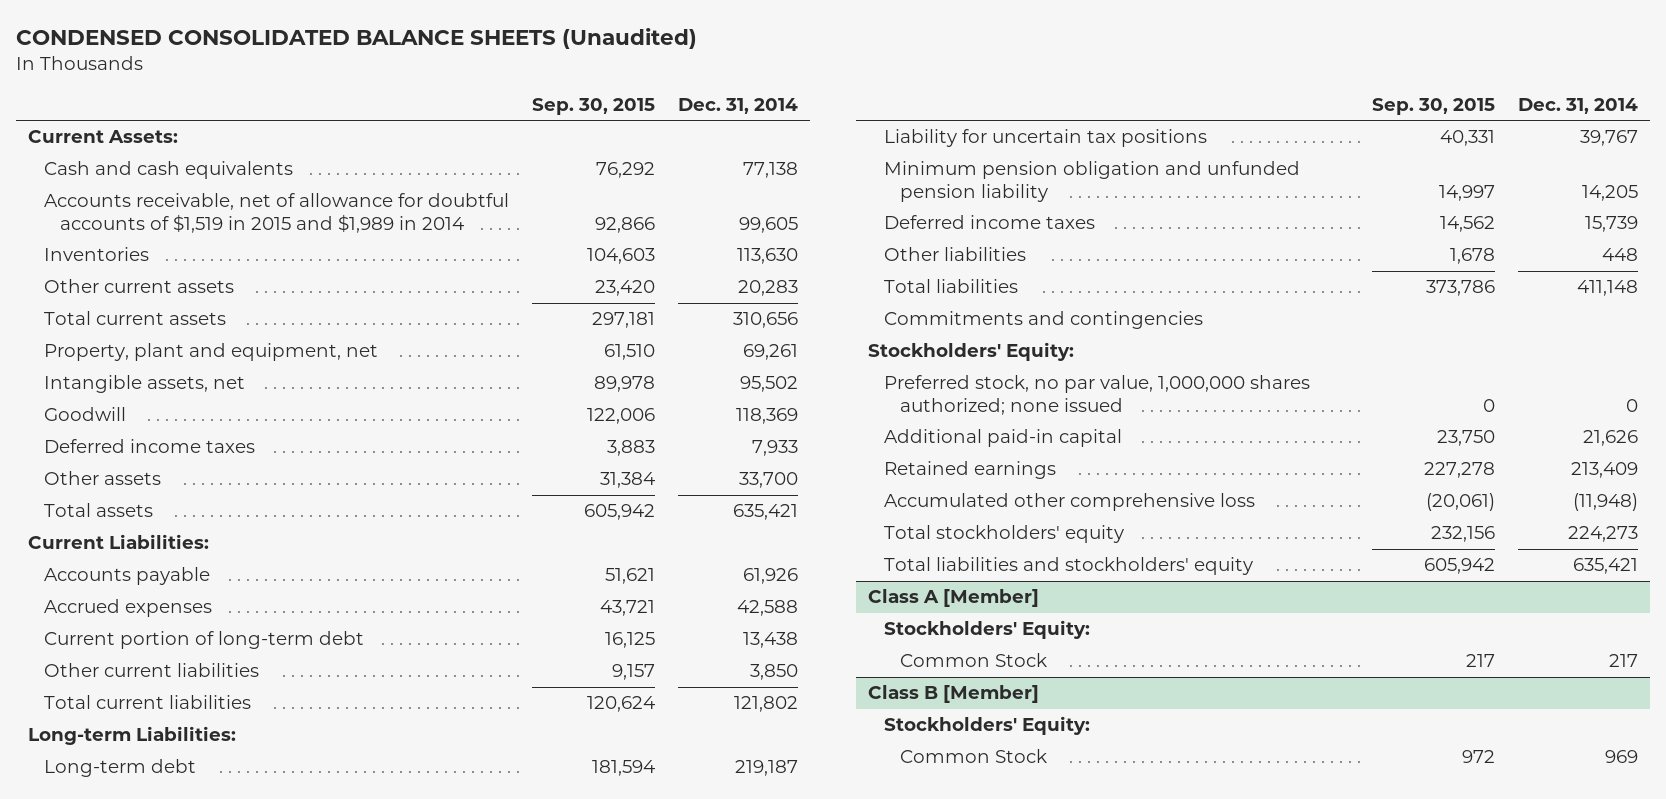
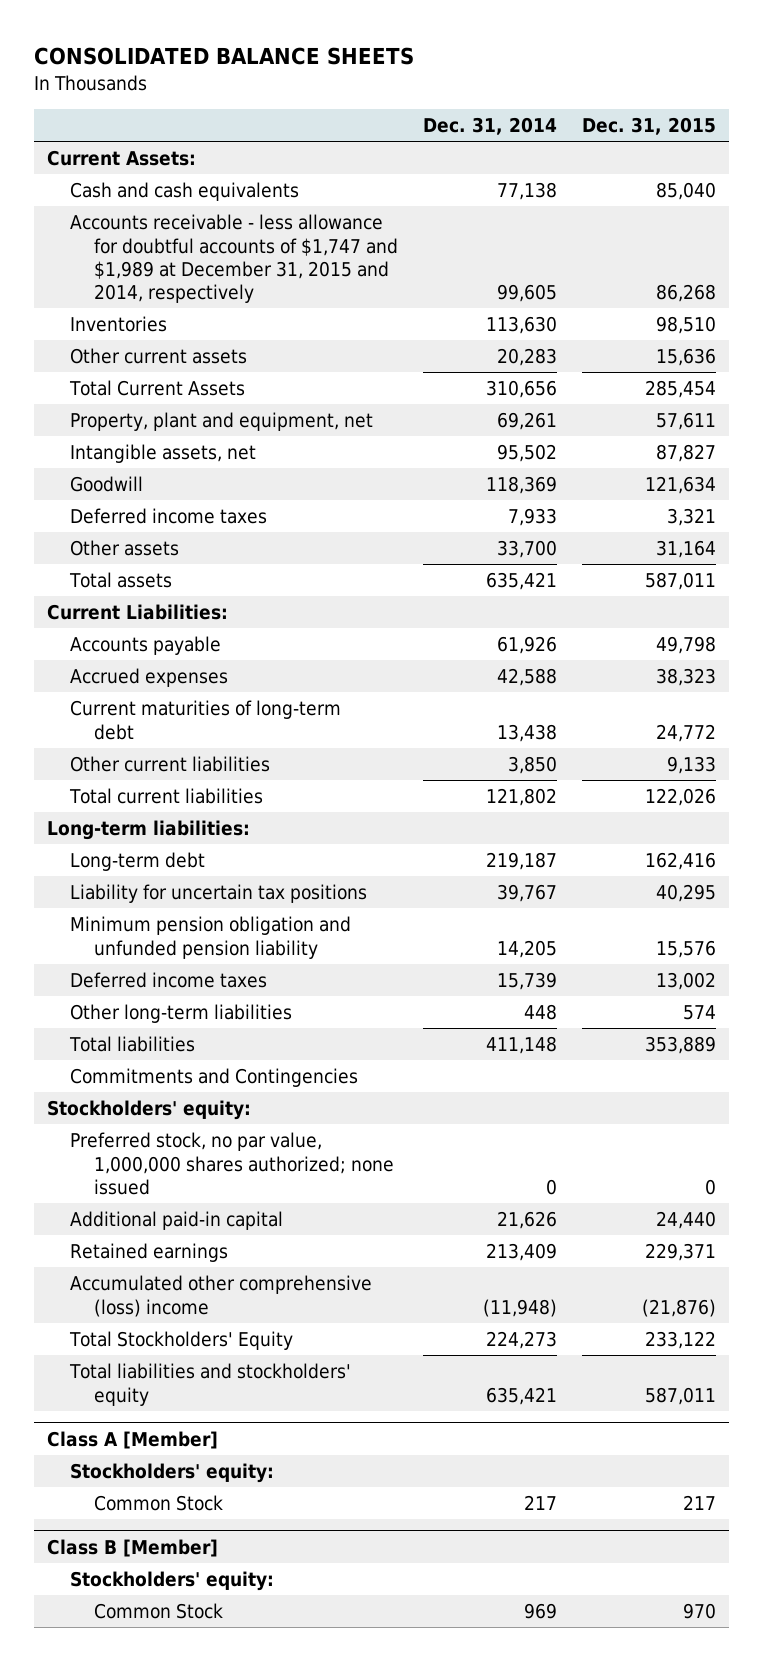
[16,27,698,49] CONDENSED CONSOLIDATED BALANCE SHEETS (Unaudited) -> [34,47,415,66] CONSOLIDATED BALANCE SHEETS
[531,97,655,115] Sep. 30, 2015 -> none
none -> [581,117,716,136] Dec. 31, 2015
[43,193,509,233] Accounts receivable, net of allowance for doubtful accounts of $1,519 in 2015 and $1,989 in 2014 -> [70,214,398,304] Accounts receivable - less allowance for doubtful accounts of $1,747 and $1,989 at December 31, 2015 and 2014, respectively
[43,311,226,326] Total current assets -> [69,380,246,397] Total Current Assets
[43,631,364,650] Current portion of long-term debt -> [70,700,342,740] Current maturities of long-term debt
[27,726,236,746] Long-term Liabilities: -> [46,820,250,841] Long-term liabilities:
[883,247,1026,262] Other liabilities -> [70,1004,293,1024] Other long-term liabilities
[883,311,1203,330] Commitments and contingencies -> [70,1068,359,1088] Commitments and Contingencies
[867,342,1074,362] Stockholders' Equity: -> [46,1100,251,1121] Stockholders' equity:
[883,493,1255,512] Accumulated other comprehensive loss -> [70,1275,373,1317] Accumulated other comprehensive (loss) income
[883,525,1124,544] Total stockholders' equity -> [69,1331,294,1351] Total Stockholders' Equity
[883,620,1090,640] Stockholders' Equity: -> [70,1463,275,1484] Stockholders' equity:
[883,716,1090,736] Stockholders' Equity: -> [70,1571,275,1592] Stockholders' equity:

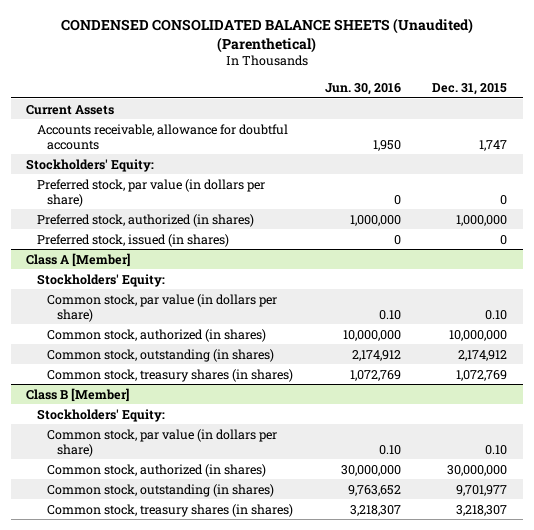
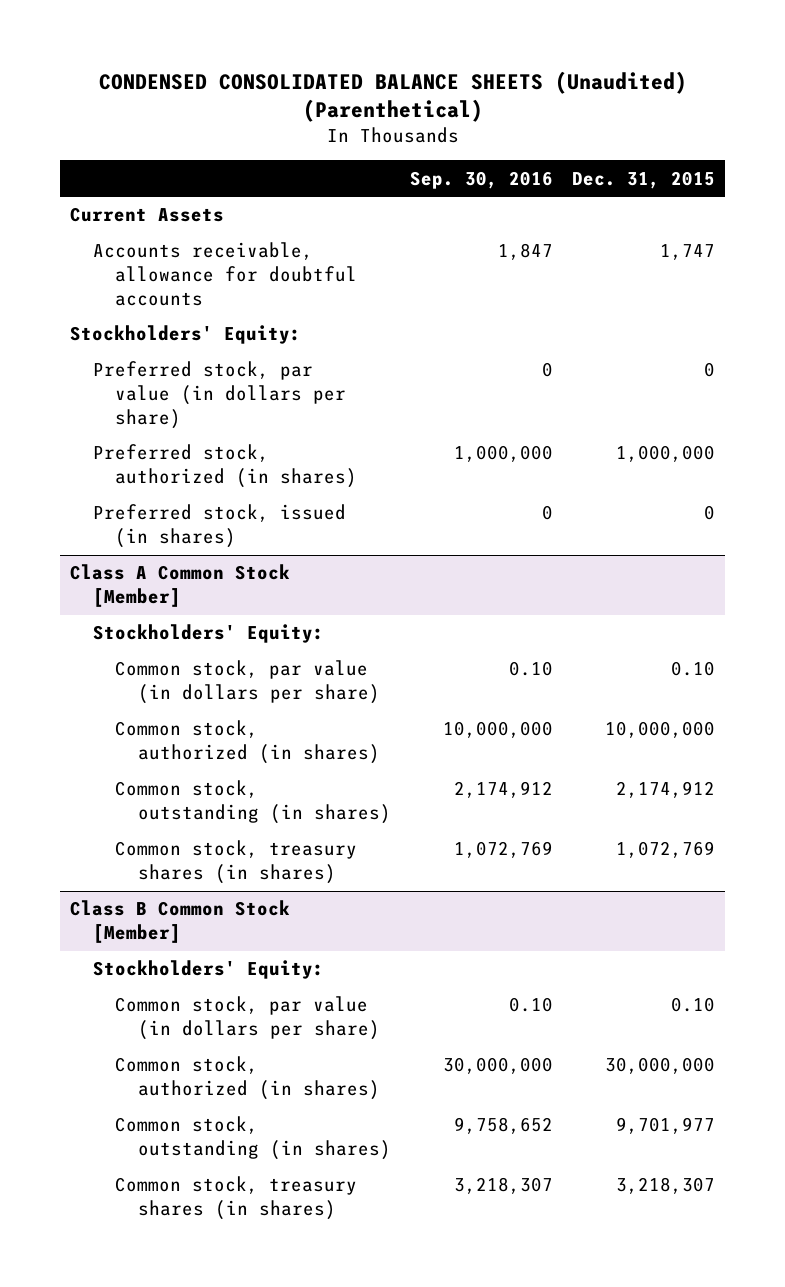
[324,82,401,95] Jun. 30, 2016 -> none
none -> [410,170,554,189] Sep. 30, 2016
[26,252,131,267] Class A [Member] -> [69,564,290,608] Class A Common Stock [Member]
[26,387,130,402] Class B [Member] -> [69,900,290,944] Class B Common Stock [Member]

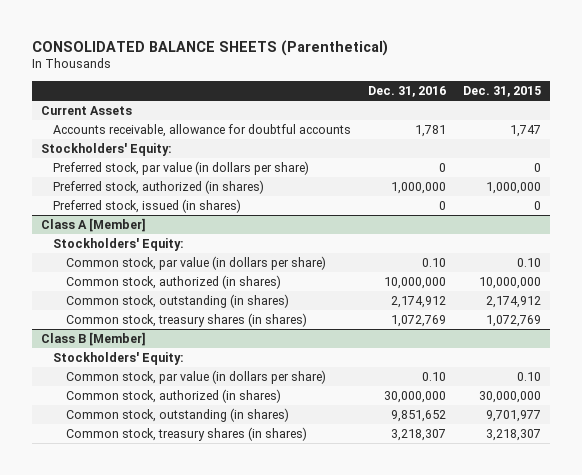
[98,70,687,123] CONDENSED CONSOLIDATED BALANCE SHEETS (Unaudited) (Parenthetical) -> [32,39,389,56] CONSOLIDATED BALANCE SHEETS (Parenthetical)
[410,170,554,189] Sep. 30, 2016 -> none
none -> [368,85,447,97] Dec. 31, 2016
[69,564,290,608] Class A Common Stock [Member] -> [40,217,146,232] Class A [Member]
[69,900,290,944] Class B Common Stock [Member] -> [40,331,146,346] Class B [Member]

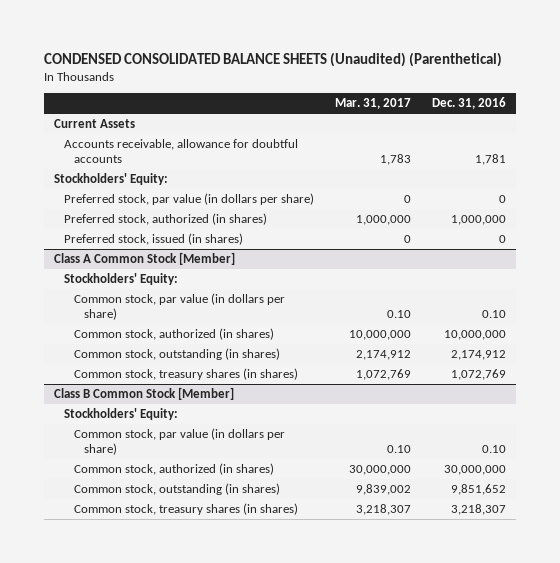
[32,39,389,56] CONSOLIDATED BALANCE SHEETS (Parenthetical) -> [43,51,502,67] CONDENSED CONSOLIDATED BALANCE SHEETS (Unaudited) (Parenthetical)
[463,85,542,97] Dec. 31, 2015 -> none
none -> [334,98,411,110] Mar. 31, 2017
[40,217,146,232] Class A [Member] -> [54,252,236,266] Class A Common Stock [Member]
[40,331,146,346] Class B [Member] -> [54,387,235,401] Class B Common Stock [Member]

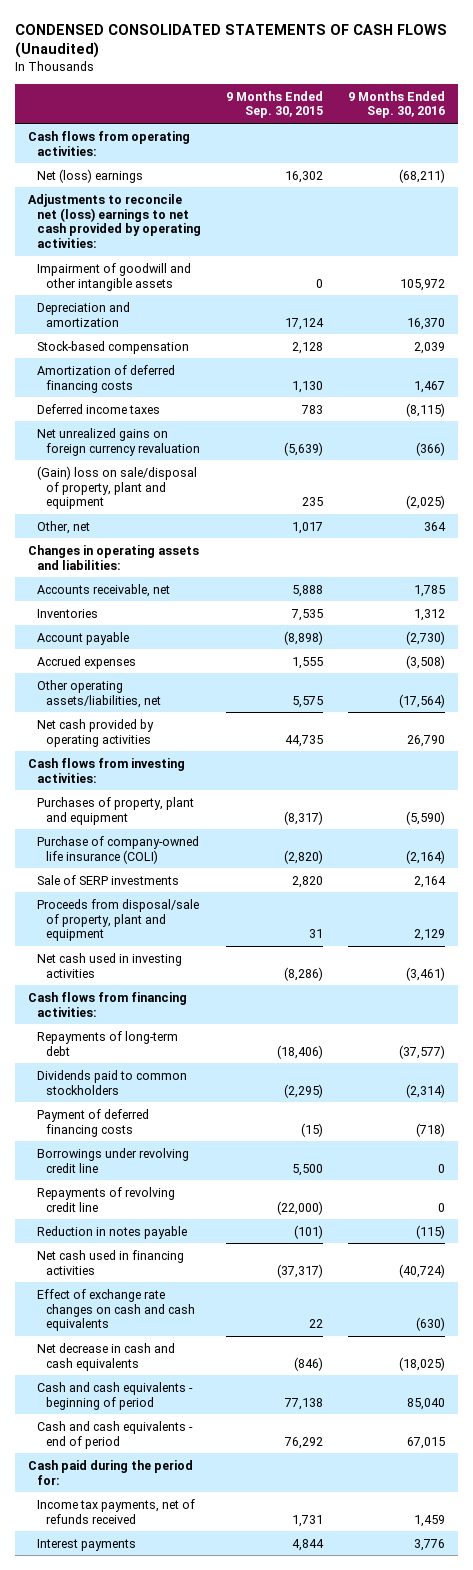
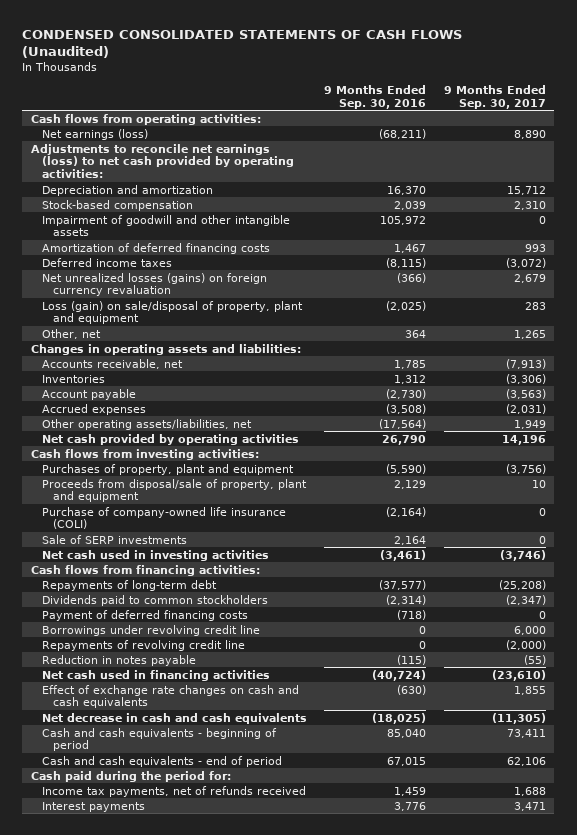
[226,90,324,119] 9 Months Ended Sep. 30, 2015 -> none
none -> [443,84,546,109] 9 Months Ended Sep. 30, 2017
[37,168,144,183] Net (loss) earnings -> [42,128,149,140] Net earnings (loss)
[27,193,202,249] Adjustments to reconcile net (loss) earnings to net cash provided by operating activities: -> [31,143,295,179] Adjustments to reconcile net earnings (loss) to net cash provided by operating activities:
[37,262,192,291] Impairment of goodwill and other intangible assets -> [42,214,291,237] Impairment of goodwill and other intangible assets
[37,427,201,456] Net unrealized gains on foreign currency revaluation -> [42,272,268,297] Net unrealized losses (gains) on foreign currency revaluation
[37,465,198,510] (Gain) loss on sale/disposal of property, plant and equipment -> [42,300,304,325] Loss (gain) on sale/disposal of property, plant and equipment
[37,898,200,942] Proceeds from disposal/sale of property, plant and equipment -> [42,478,308,503] Proceeds from disposal/sale of property, plant and equipment

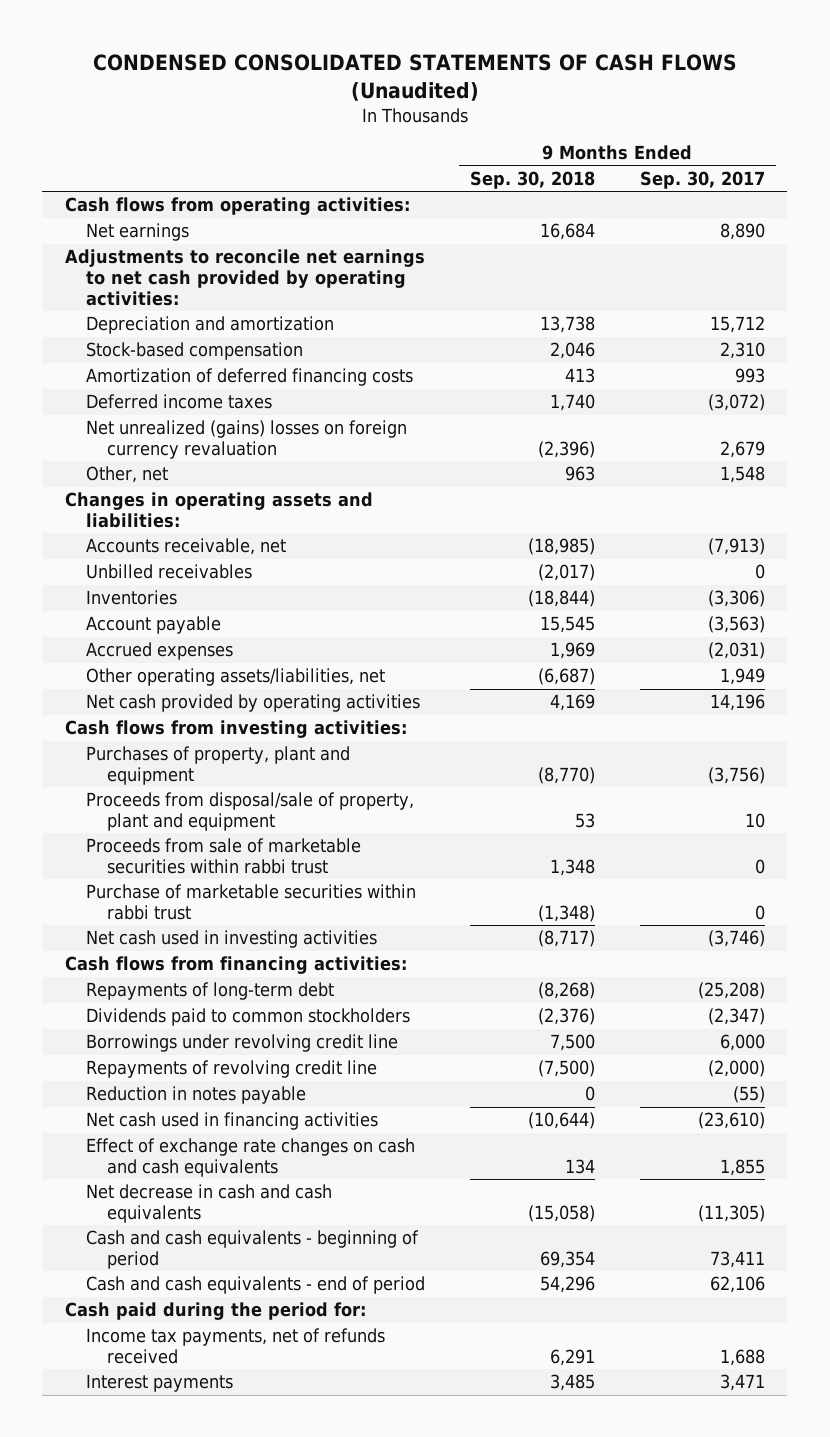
[324,84,427,109] 9 Months Ended Sep. 30, 2016 -> none
none -> [469,171,595,190] Sep. 30, 2018
[42,128,149,140] Net earnings (loss) -> [85,223,189,242] Net earnings
[31,143,295,179] Adjustments to reconcile net earnings (loss) to net cash provided by operating activities: -> [64,249,425,306] Adjustments to reconcile net earnings to net cash provided by operating activities:
[42,214,291,237] Impairment of goodwill and other intangible assets -> none
[42,300,304,325] Loss (gain) on sale/disposal of property, plant and equipment -> none
[42,272,268,297] Net unrealized losses (gains) on foreign currency revaluation -> [85,420,407,460] Net unrealized (gains) losses on foreign currency revaluation
[513,329,546,339] 1,265 -> [719,466,765,484] 1,548
none -> [85,564,252,580] Unbilled receivables
[42,506,287,530] Purchase of company-owned life insurance (COLI) -> none
[42,534,188,544] Sale of SERP investments -> none
none -> [85,838,361,875] Proceeds from sale of marketable securities within rabbi trust
none -> [85,884,416,921] Purchase of marketable securities within rabbi trust
[42,609,249,621] Payment of deferred financing costs -> none

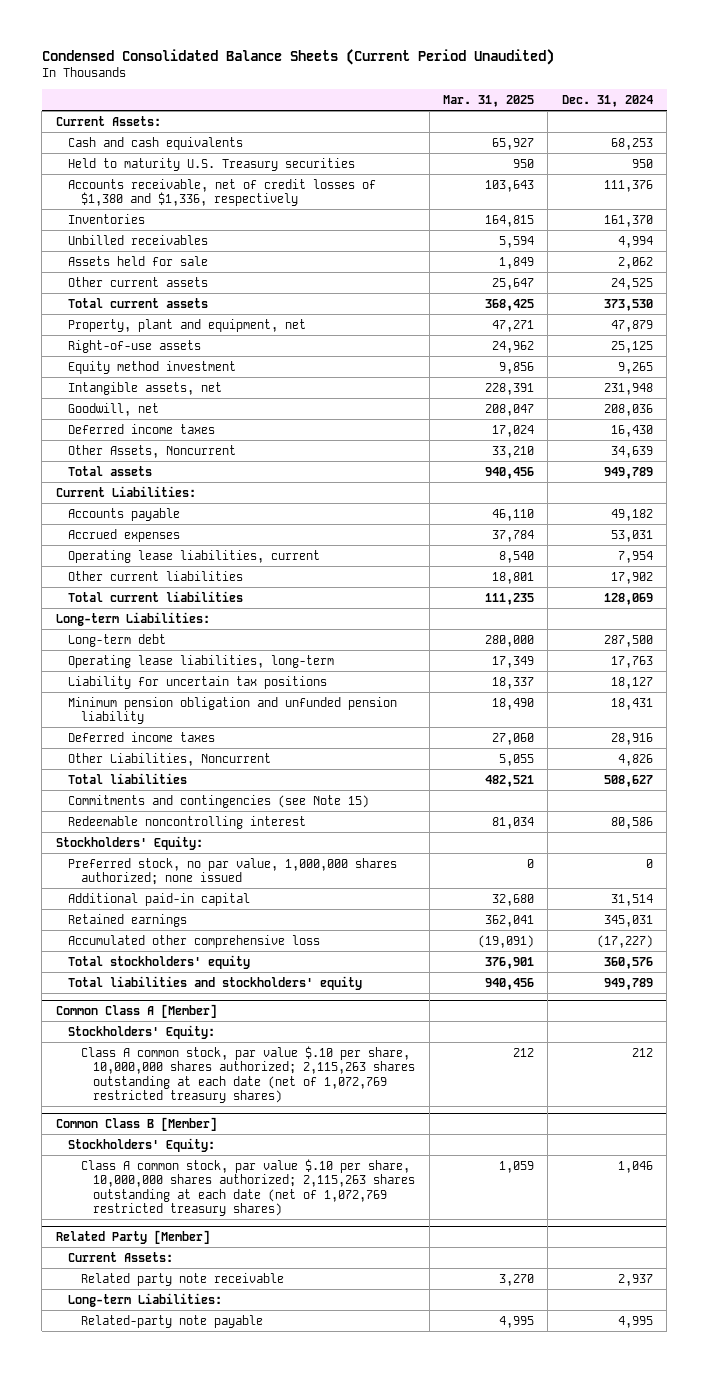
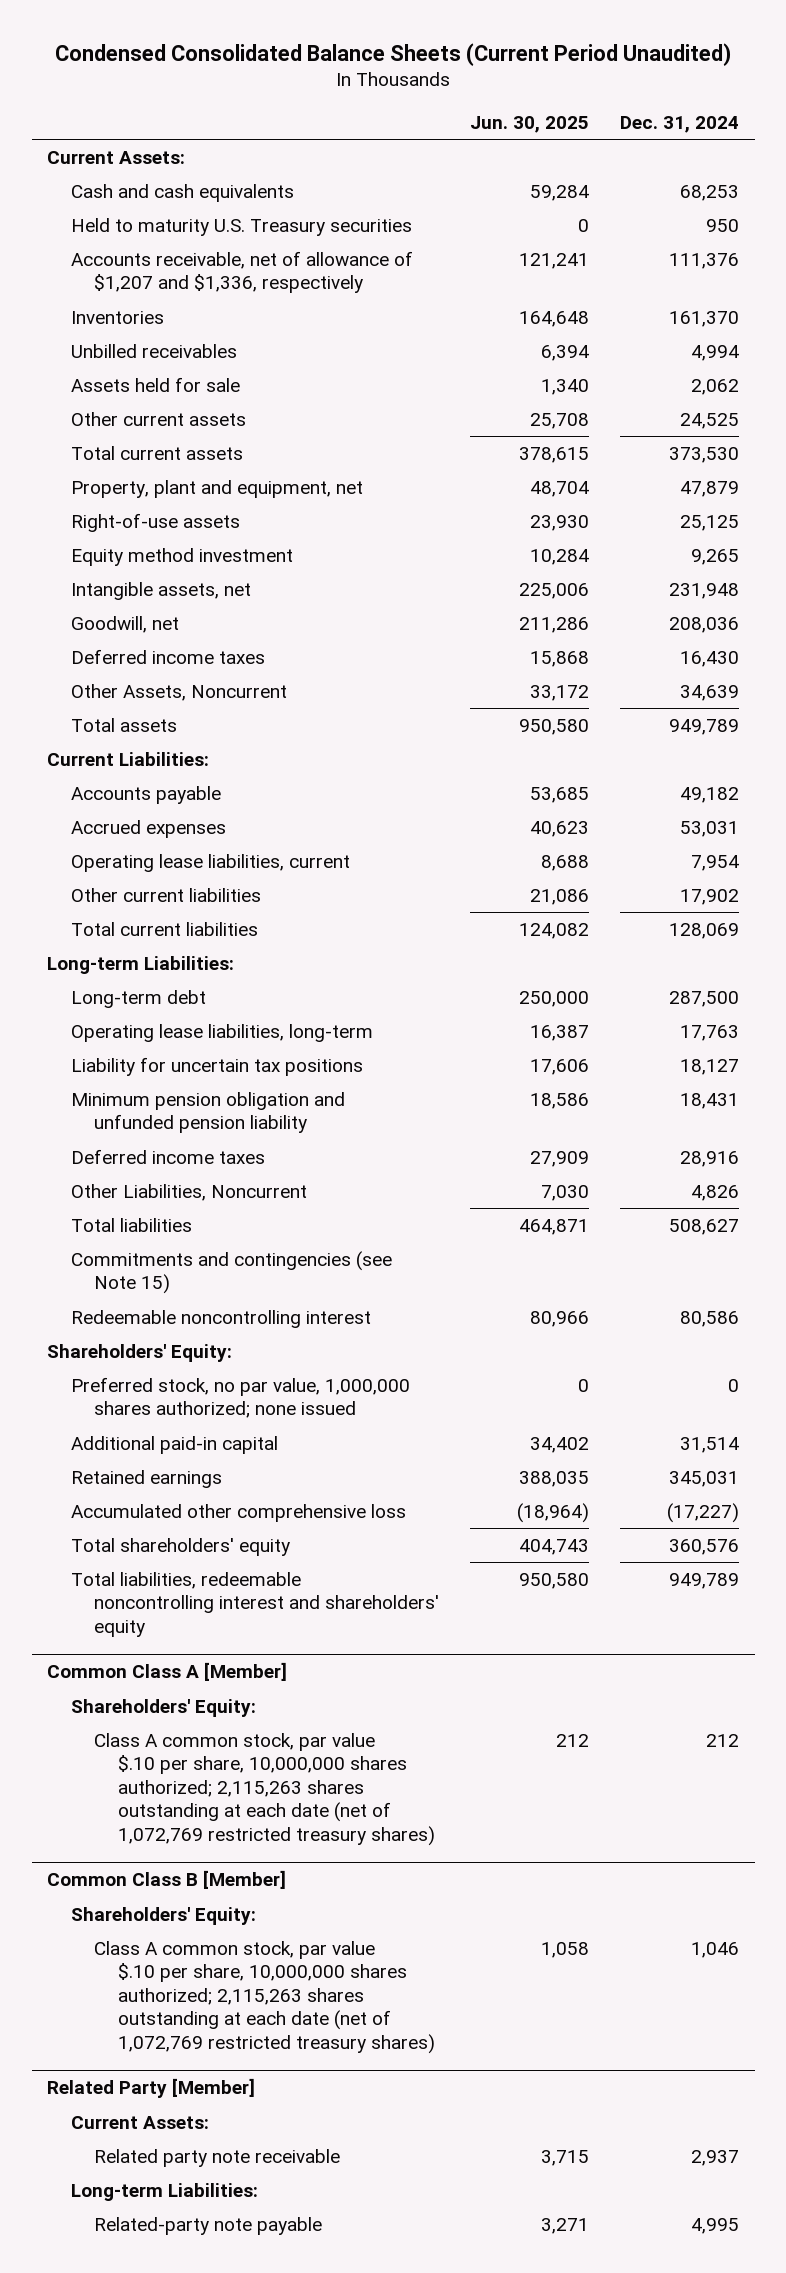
[443,95,535,108] Mar. 31, 2025 -> none
none -> [470,115,590,133] Jun. 30, 2025
[68,178,377,207] Accounts receivable, net of credit losses of $1,380 and $1,336, respectively -> [70,250,413,294] Accounts receivable, net of allowance of $1,207 and $1,336, respectively
[55,835,203,850] Stockholders' Equity: -> [47,1343,233,1362] Shareholders' Equity:
[68,954,251,969] Total stockholders' equity -> [70,1537,290,1556] Total shareholders' equity
[68,975,363,990] Total liabilities and stockholders' equity -> [70,1571,440,1637] Total liabilities, redeemable noncontrolling interest and shareholders' equity
[68,1024,216,1039] Stockholders' Equity: -> [70,1698,256,1717] Shareholders' Equity:
[68,1137,216,1152] Stockholders' Equity: -> [70,1906,256,1925] Shareholders' Equity:

